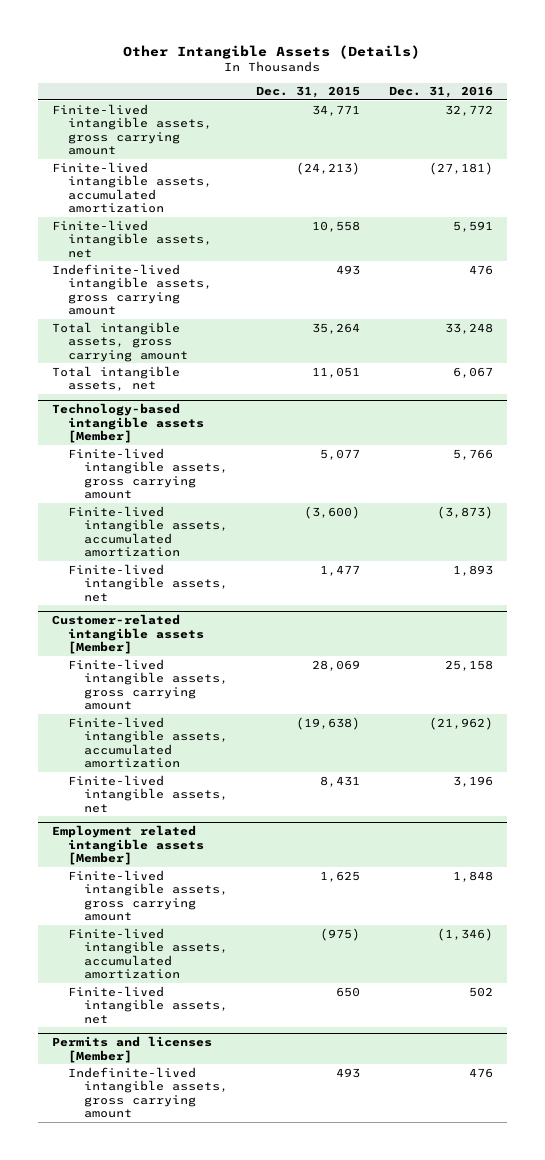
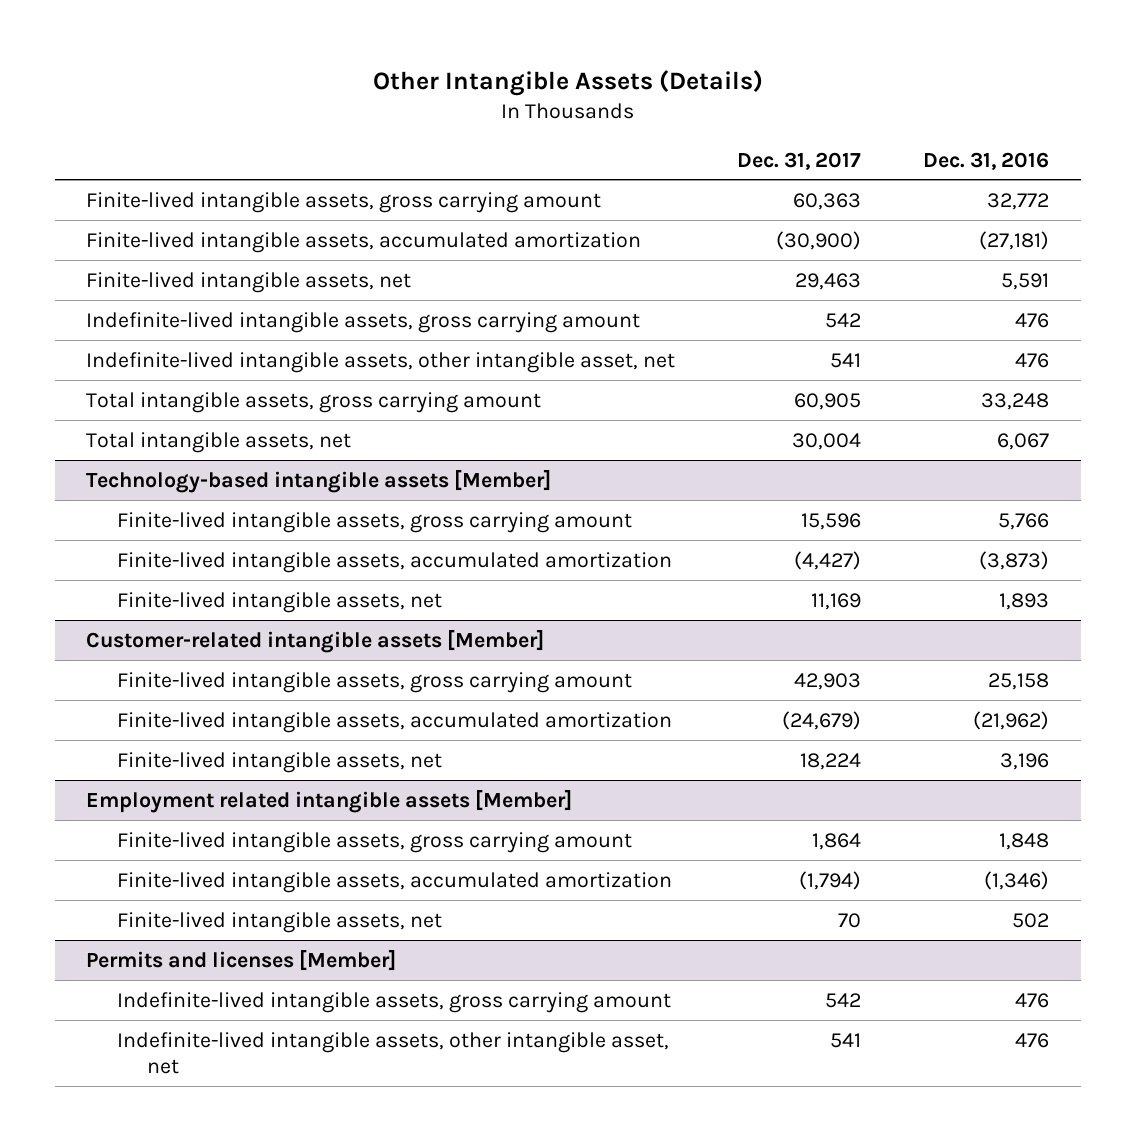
[256,86,361,99] Dec. 31, 2015 -> none
none -> [737,151,862,170] Dec. 31, 2017
none -> [86,351,676,373] Indefinite-lived intangible assets, other intangible asset, net
none -> [116,1031,669,1075] Indefinite-lived intangible assets, other intangible asset, net

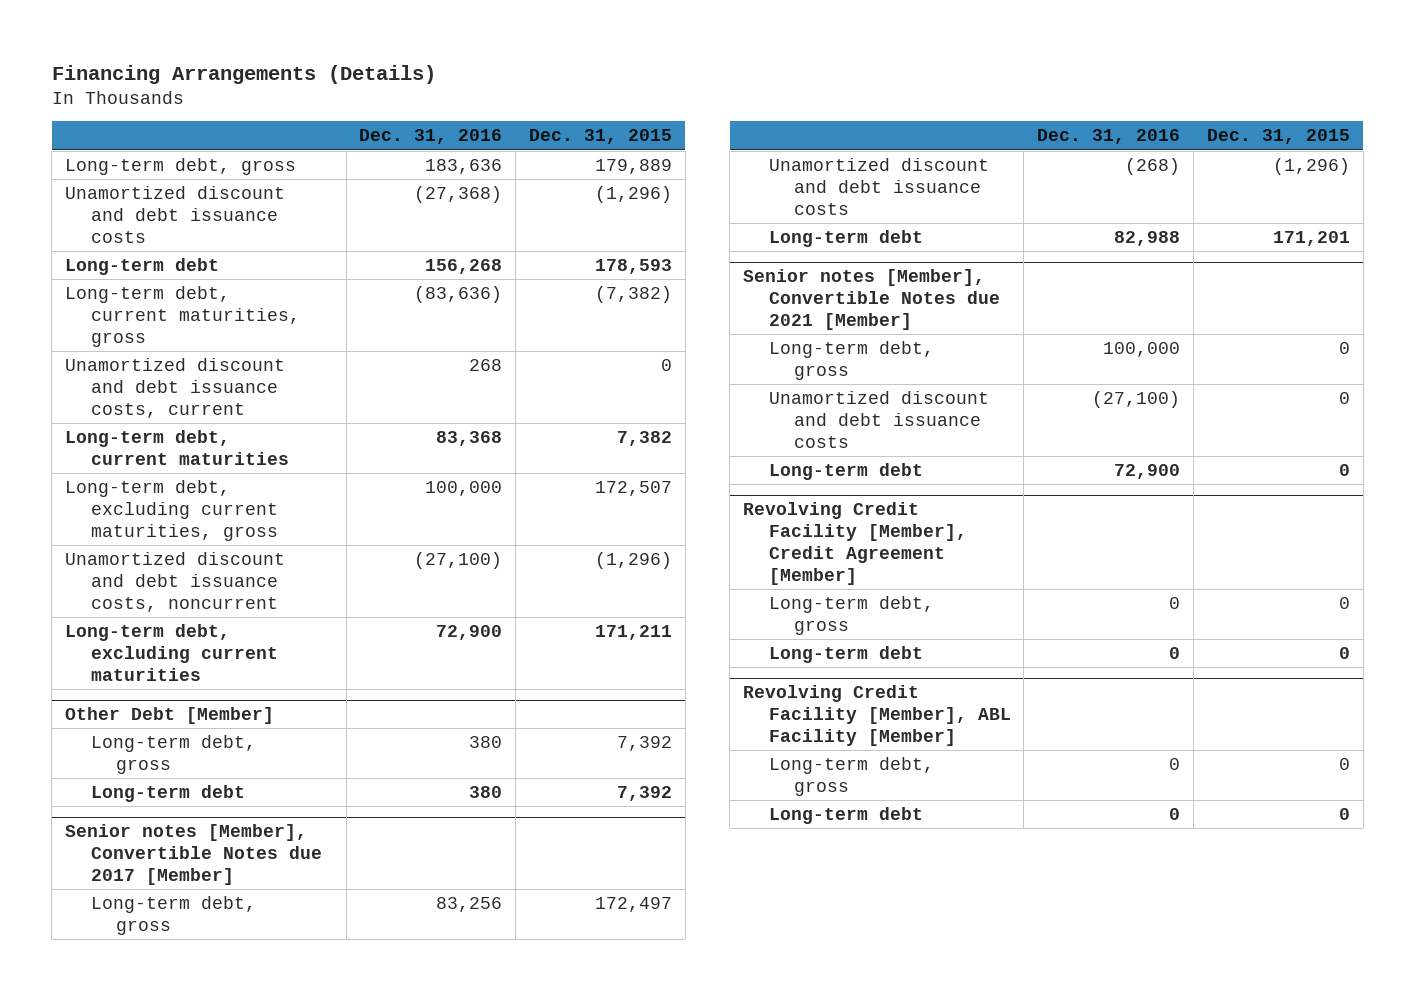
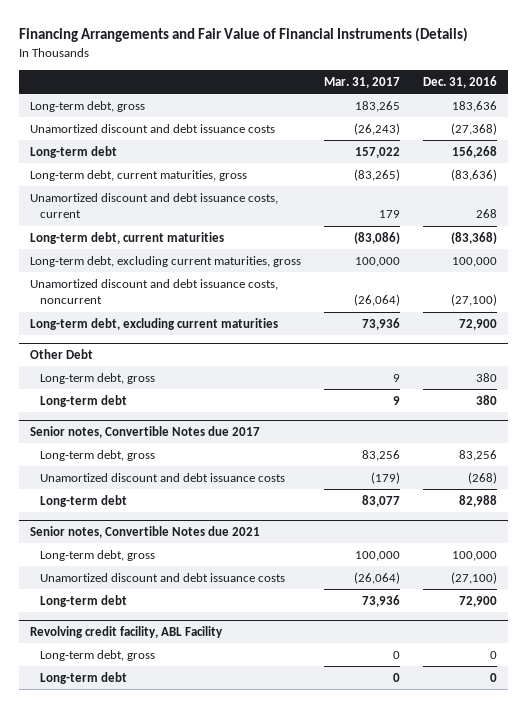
[51,64,436,84] Financing Arrangements (Details) -> [18,27,468,43] Financing Arrangements and Fair Value of Financial Instruments (Details)
[529,129,673,145] Dec. 31, 2015 -> none
none -> [324,77,401,89] Mar. 31, 2017
[436,430,503,446] 83,368 -> [450,231,497,244] (83,368)
[65,706,275,724] Other Debt [Member] -> [30,349,94,360] Other Debt
[65,823,322,886] Senior notes [Member], Convertible Notes due 2017 [Member] -> [30,426,261,439] Senior notes, Convertible Notes due 2017
[743,268,1000,331] Senior notes [Member], Convertible Notes due 2021 [Member] -> [30,526,261,539] Senior notes, Convertible Notes due 2021
[743,501,967,586] Revolving Credit Facility [Member], Credit Agreement [Member] -> none
[768,595,934,635] Long-term debt, gross -> none
[768,645,923,663] Long-term debt -> none
[743,684,1011,747] Revolving Credit Facility [Member], ABL Facility [Member] -> [30,626,224,639] Revolving credit facility, ABL Facility

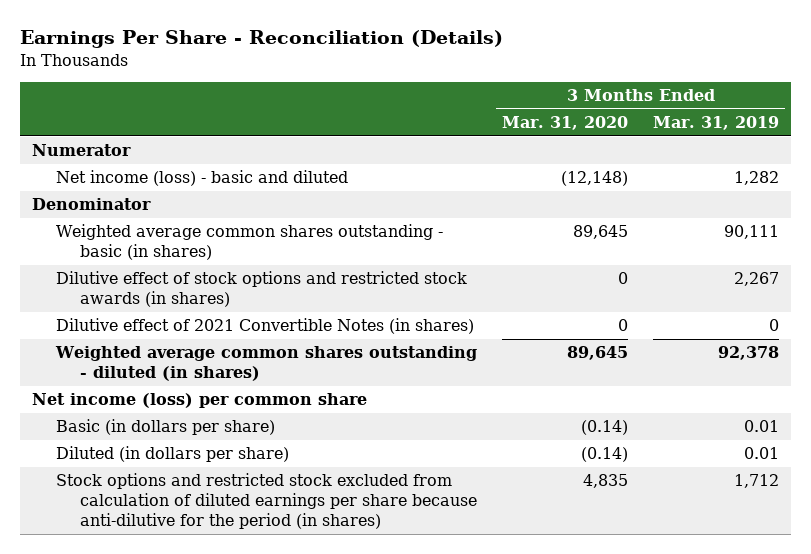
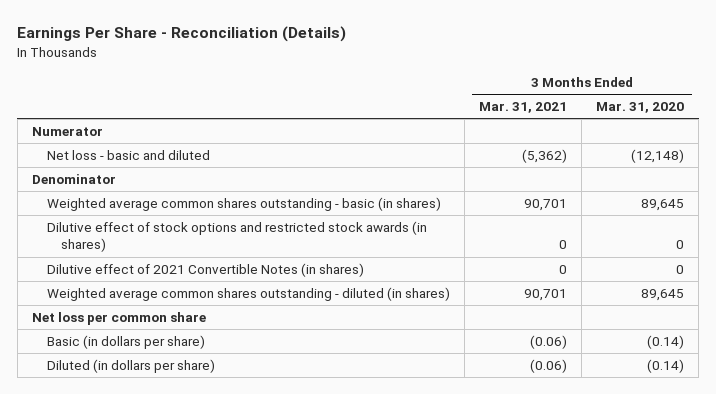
[652,115,779,130] Mar. 31, 2019 -> none
none -> [478,102,567,114] Mar. 31, 2021
[56,170,349,187] Net income (loss) - basic and diluted -> [46,149,210,160] Net loss - basic and diluted
[32,393,368,409] Net income (loss) per common share -> [32,311,207,325] Net loss per common share
[56,473,478,530] Stock options and restricted stock excluded from calculation of diluted earnings per share because anti-dilutive for the period (in shares) -> none

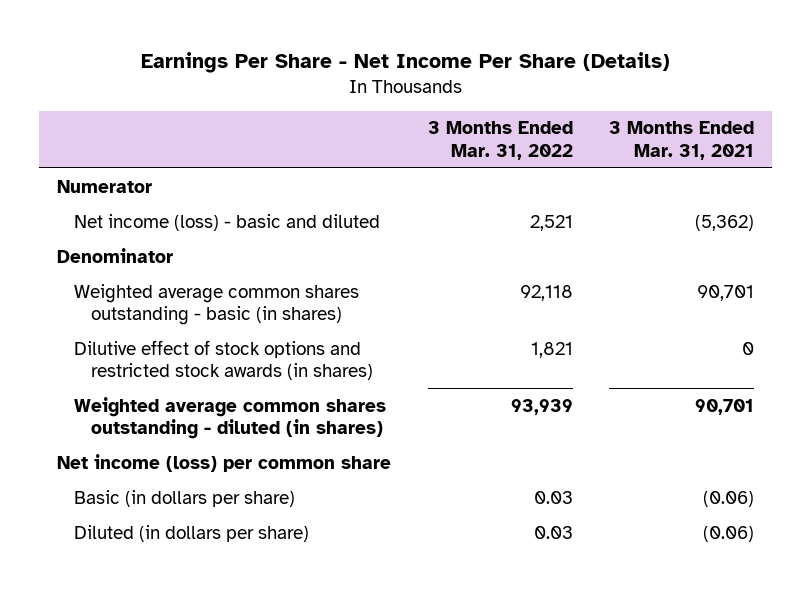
[17,26,347,43] Earnings Per Share - Reconciliation (Details) -> [140,51,670,73] Earnings Per Share - Net Income Per Share (Details)
[596,102,685,114] Mar. 31, 2020 -> none
none -> [427,121,573,160] 3 Months Ended Mar. 31, 2022
[46,149,210,160] Net loss - basic and diluted -> [74,213,381,231] Net income (loss) - basic and diluted
[46,262,364,277] Dilutive effect of 2021 Convertible Notes (in shares) -> none
[32,311,207,325] Net loss per common share -> [57,453,392,472] Net income (loss) per common share

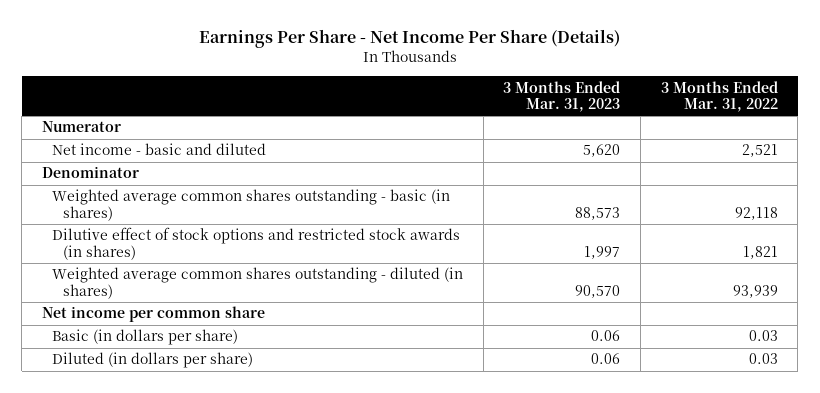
[608,121,754,160] 3 Months Ended Mar. 31, 2021 -> none
none -> [503,80,621,113] 3 Months Ended Mar. 31, 2023
[74,213,381,231] Net income (loss) - basic and diluted -> [52,143,267,156] Net income - basic and diluted
[57,453,392,472] Net income (loss) per common share -> [41,306,265,323] Net income per common share

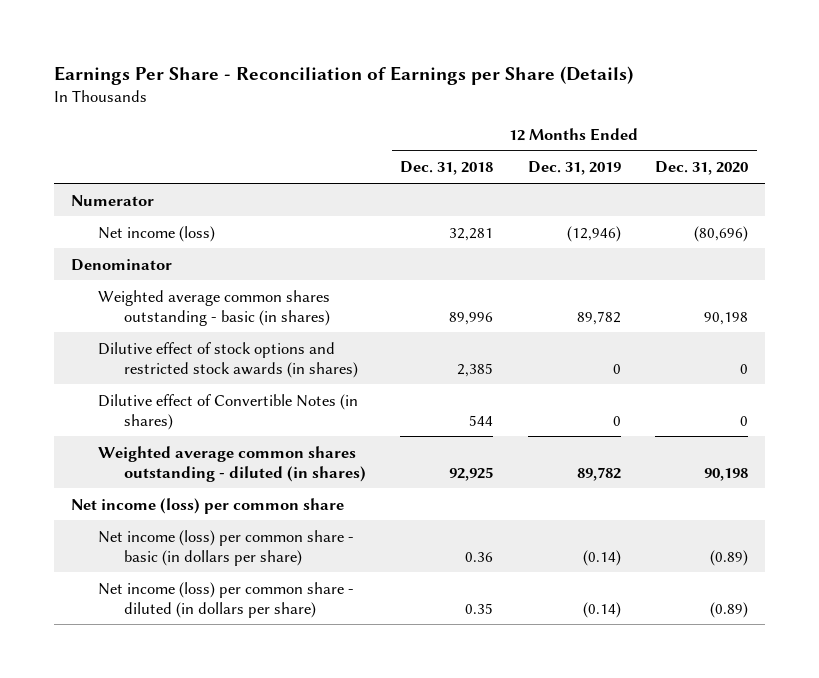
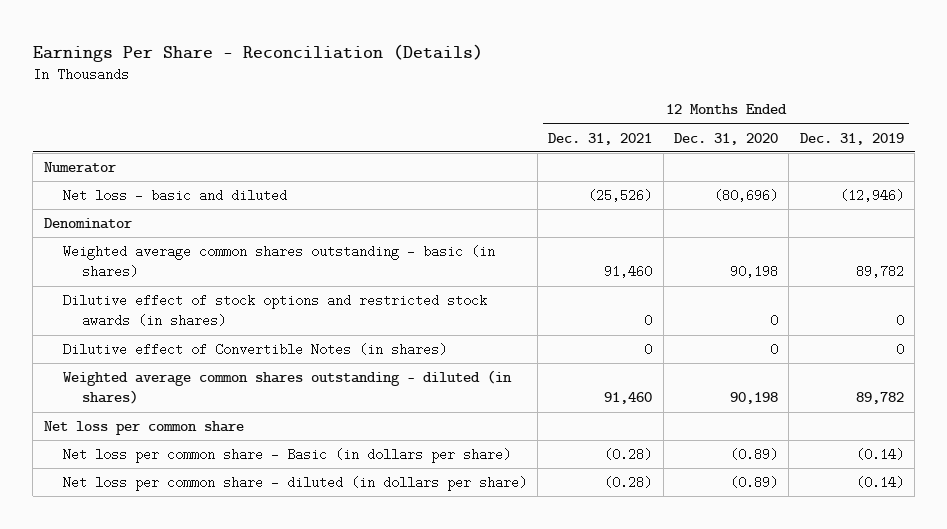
[53,65,633,85] Earnings Per Share - Reconciliation of Earnings per Share (Details) -> [32,43,483,62] Earnings Per Share - Reconciliation (Details)
[400,161,494,176] Dec. 31, 2018 -> none
none -> [548,132,653,145] Dec. 31, 2021
[97,225,215,242] Net income (loss) -> [62,189,287,203] Net loss - basic and diluted
[71,497,345,514] Net income (loss) per common share -> [43,421,244,436] Net loss per common share
[97,529,354,566] Net income (loss) per common share - basic (in dollars per share) -> [62,448,511,464] Net loss per common share - Basic (in dollars per share)
[97,581,354,618] Net income (loss) per common share - diluted (in dollars per share) -> [62,476,527,492] Net loss per common share - diluted (in dollars per share)

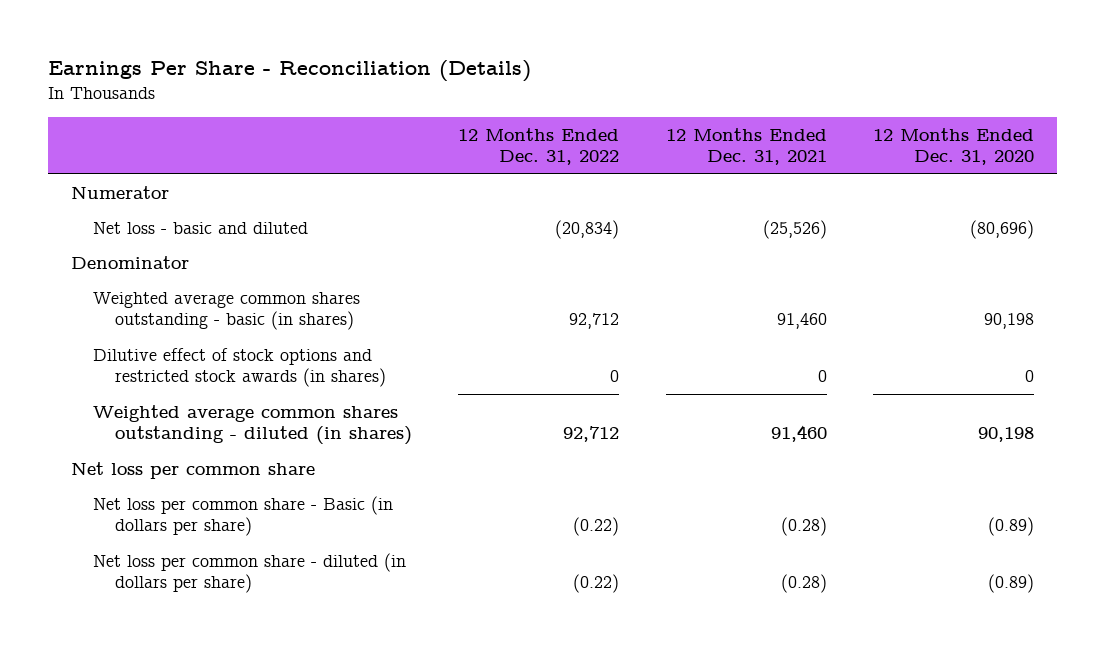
[799,132,904,145] Dec. 31, 2019 -> none
none -> [458,127,620,166] 12 Months Ended Dec. 31, 2022
[62,343,447,357] Dilutive effect of Convertible Notes (in shares) -> none

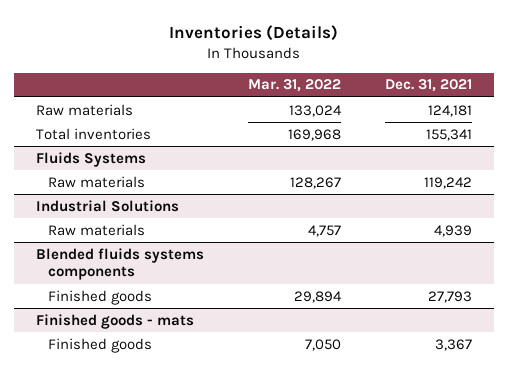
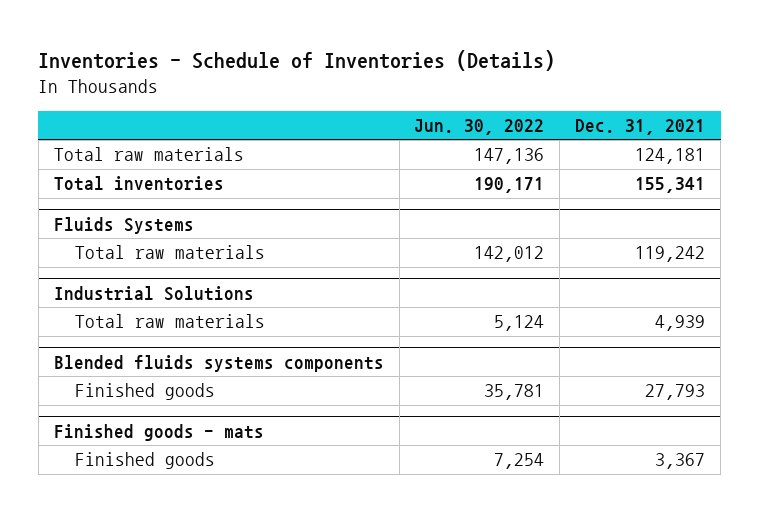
[169,24,339,41] Inventories (Details) -> [38,50,556,72] Inventories - Schedule of Inventories (Details)
[248,79,342,93] Mar. 31, 2022 -> none
none -> [414,118,545,135] Jun. 30, 2022
[36,103,134,116] Raw materials -> [53,147,244,162] Total raw materials
[48,175,146,188] Raw materials -> [74,245,265,260] Total raw materials
[48,223,146,236] Raw materials -> [74,314,265,329] Total raw materials

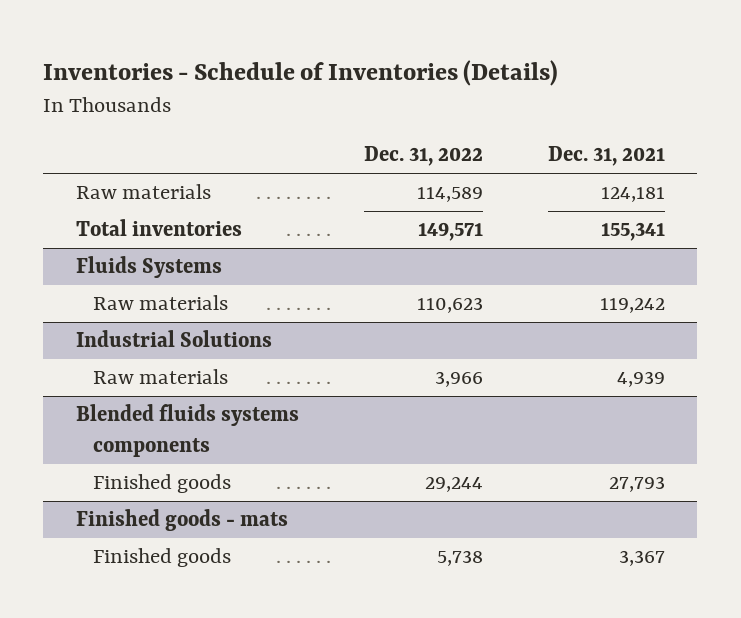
[414,118,545,135] Jun. 30, 2022 -> none
none -> [363,146,483,167] Dec. 31, 2022
[53,147,244,162] Total raw materials -> [75,184,211,200] Raw materials
[74,245,265,260] Total raw materials -> [92,295,228,311] Raw materials
[74,314,265,329] Total raw materials -> [92,369,228,385] Raw materials

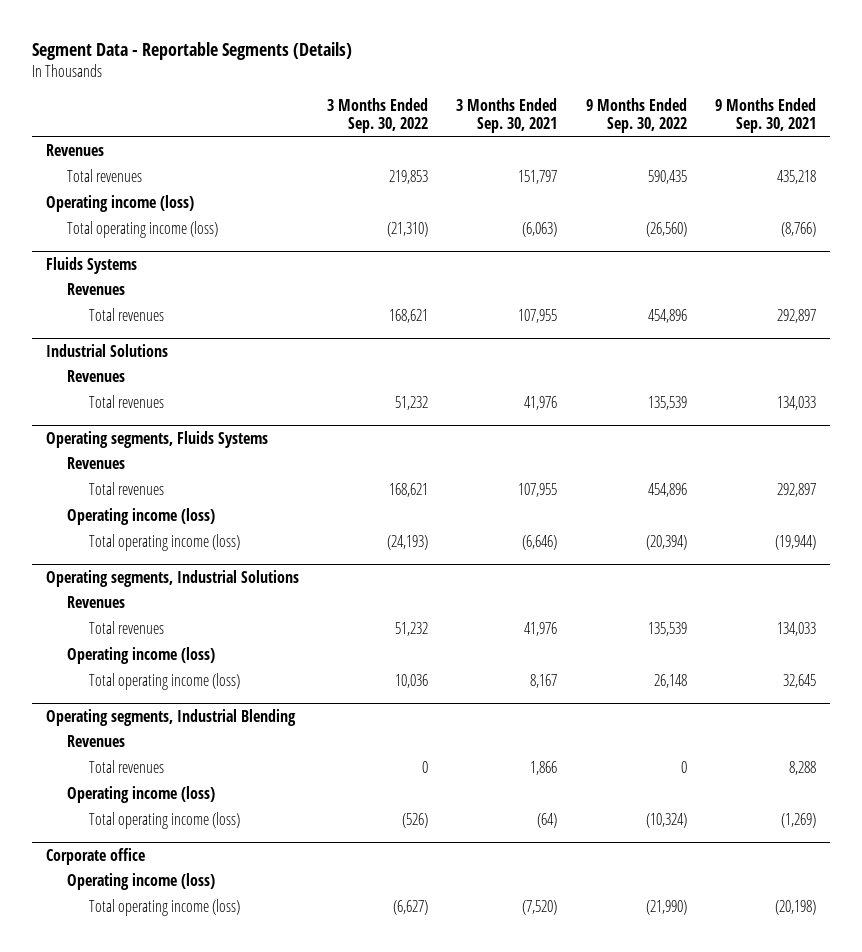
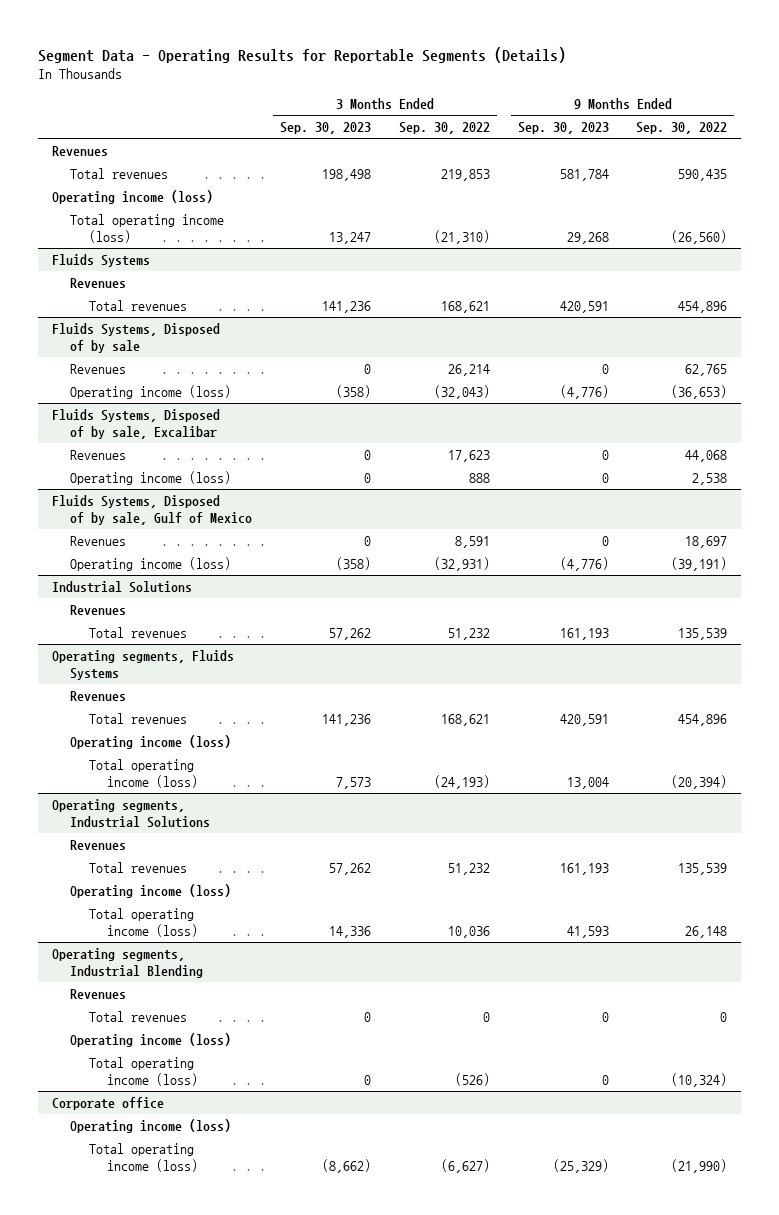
[32,42,353,61] Segment Data - Reportable Segments (Details) -> [38,46,567,63] Segment Data - Operating Results for Reportable Segments (Details)
[456,97,558,134] 3 Months Ended Sep. 30, 2021 -> none
[714,97,816,134] 9 Months Ended Sep. 30, 2021 -> none
none -> [280,122,372,135] Sep. 30, 2023
none -> [517,122,609,135] Sep. 30, 2023
none -> [51,323,220,354] Fluids Systems, Disposed of by sale
none -> [70,364,127,375] Revenues
none -> [70,385,232,400] Operating income (loss)
none -> [51,409,220,440] Fluids Systems, Disposed of by sale, Excalibar
none -> [70,450,127,461] Revenues
none -> [70,471,232,486] Operating income (loss)
none -> [51,495,253,526] Fluids Systems, Disposed of by sale, Gulf of Mexico
none -> [70,536,127,547] Revenues
none -> [70,557,232,572] Operating income (loss)

